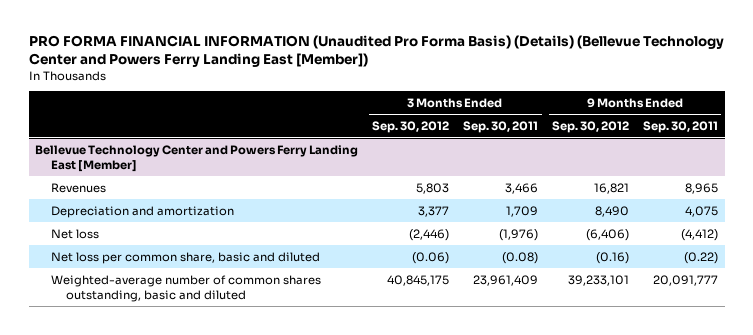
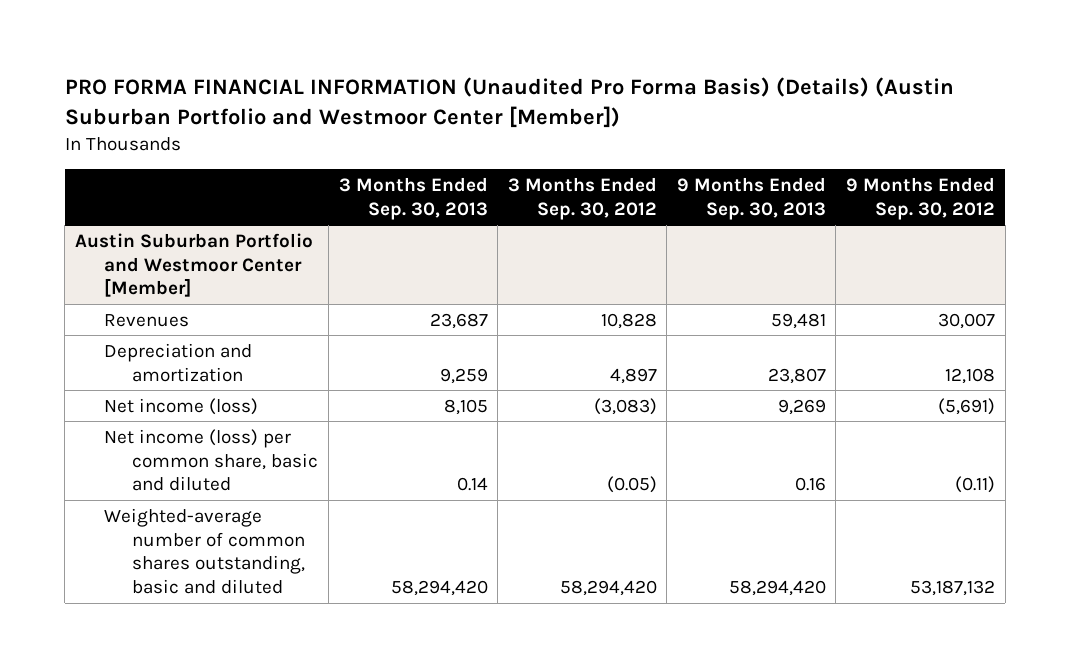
[28,35,724,68] PRO FORMA FINANCIAL INFORMATION (Unaudited Pro Forma Basis) (Details) (Bellevue Technology Center and Powers Ferry Landing East [Member]) -> [64,77,954,129] PRO FORMA FINANCIAL INFORMATION (Unaudited Pro Forma Basis) (Details) (Austin Suburban Portfolio and Westmoor Center [Member])
[463,120,539,133] Sep. 30, 2011 -> none
[642,120,718,133] Sep. 30, 2011 -> none
none -> [338,176,488,220] 3 Months Ended Sep. 30, 2013
none -> [676,176,826,220] 9 Months Ended Sep. 30, 2013
[35,144,359,172] Bellevue Technology Center and Powers Ferry Landing East [Member] -> none
none -> [74,232,313,298] Austin Suburban Portfolio and Westmoor Center [Member]
[416,182,450,194] 5,803 -> [600,312,657,329] 10,828
[594,182,630,194] 16,821 -> [937,312,995,329] 30,007
[418,205,450,217] 3,377 -> [609,367,657,384] 4,897
[595,205,630,217] 8,490 -> [944,367,995,384] 12,108
[50,228,99,239] Net loss -> [103,397,258,415] Net income (loss)
[409,228,450,241] (2,446) -> [593,397,657,415] (3,083)
[586,228,630,241] (6,406) -> [937,397,995,415] (5,691)
[50,251,320,264] Net loss per common share, basic and diluted -> [103,428,319,492] Net income (loss) per common share, basic and diluted
[412,251,450,264] (0.06) -> [606,476,657,494] (0.05)
[596,251,630,264] (0.16) -> [954,476,995,494] (0.11)
[387,274,450,286] 40,845,175 -> [559,580,657,597] 58,294,420
[568,274,630,286] 39,233,101 -> [909,580,995,597] 53,187,132

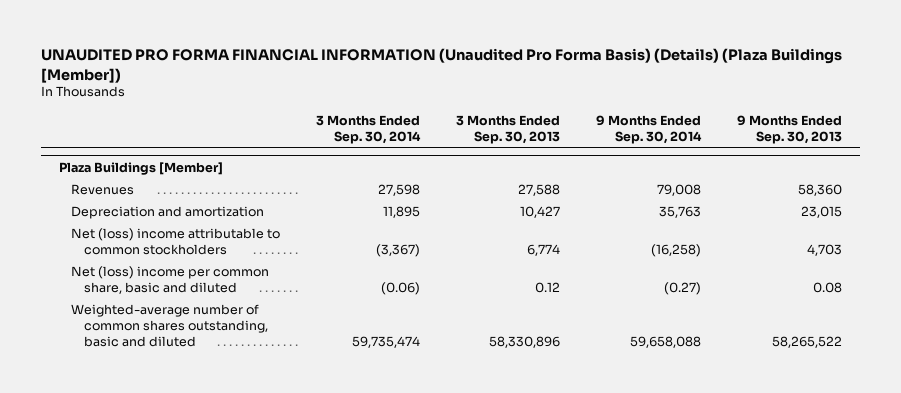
[64,77,954,129] PRO FORMA FINANCIAL INFORMATION (Unaudited Pro Forma Basis) (Details) (Austin Suburban Portfolio and Westmoor Center [Member]) -> [40,48,842,83] UNAUDITED PRO FORMA FINANCIAL INFORMATION (Unaudited Pro Forma Basis) (Details) (Plaza Buildings [Member])
[507,176,657,220] 3 Months Ended Sep. 30, 2012 -> none
[845,176,995,220] 9 Months Ended Sep. 30, 2012 -> none
none -> [316,114,422,144] 3 Months Ended Sep. 30, 2014
none -> [596,114,703,144] 9 Months Ended Sep. 30, 2014
[74,232,313,298] Austin Suburban Portfolio and Westmoor Center [Member] -> none
none -> [58,161,223,175] Plaza Buildings [Member]
[429,312,488,329] 23,687 -> [518,183,561,196] 27,588
[770,312,826,329] 59,481 -> [797,183,842,196] 58,360
[439,367,488,384] 9,259 -> [520,205,561,218] 10,427
[767,367,826,384] 23,807 -> [800,205,842,218] 23,015
[103,397,258,415] Net income (loss) -> [71,227,281,255] Net (loss) income attributable to common stockholders
[443,398,488,415] 8,105 -> [527,243,561,256] 6,774
[777,398,826,415] 9,269 -> [806,243,842,256] 4,703
[103,428,319,492] Net income (loss) per common share, basic and diluted -> [71,265,270,294] Net (loss) income per common share, basic and diluted
[456,477,488,492] 0.14 -> [535,281,561,293] 0.12
[794,477,826,492] 0.16 -> [812,281,842,293] 0.08
[390,580,488,597] 58,294,420 -> [489,335,561,348] 58,330,896
[728,580,826,597] 58,294,420 -> [771,335,842,348] 58,265,522

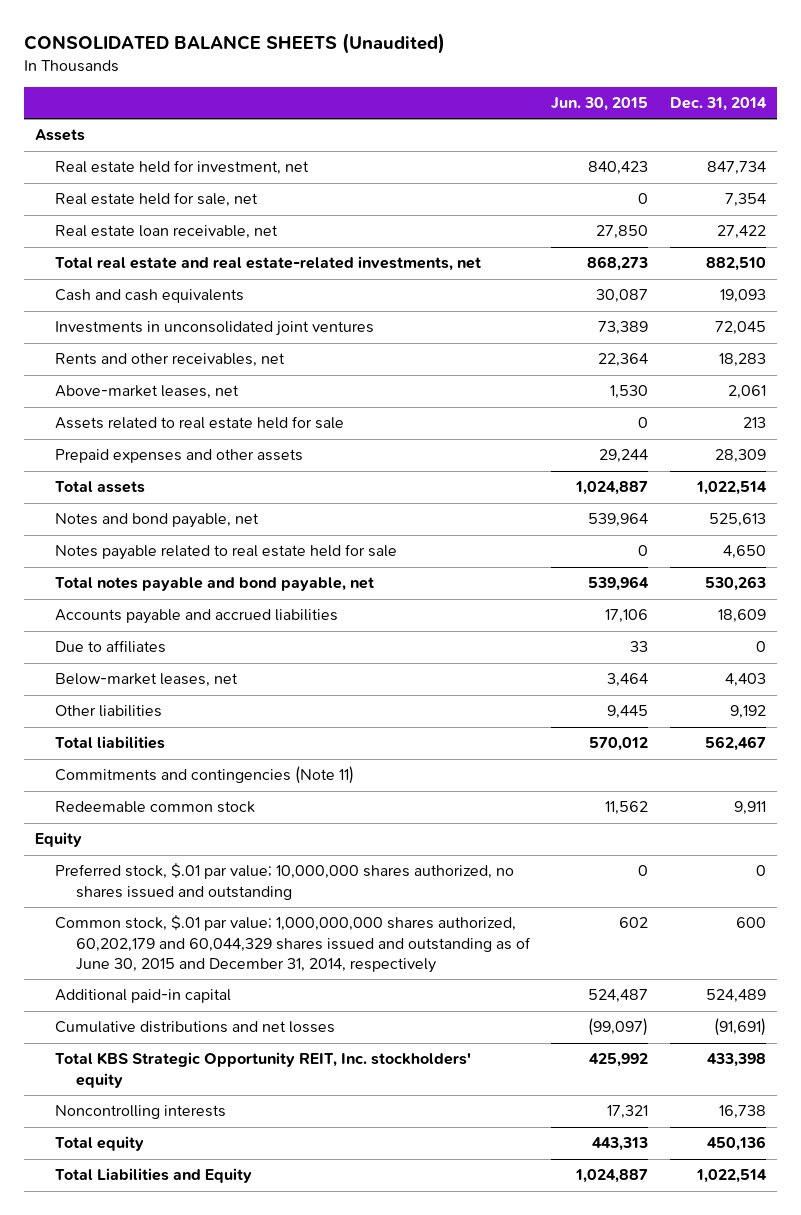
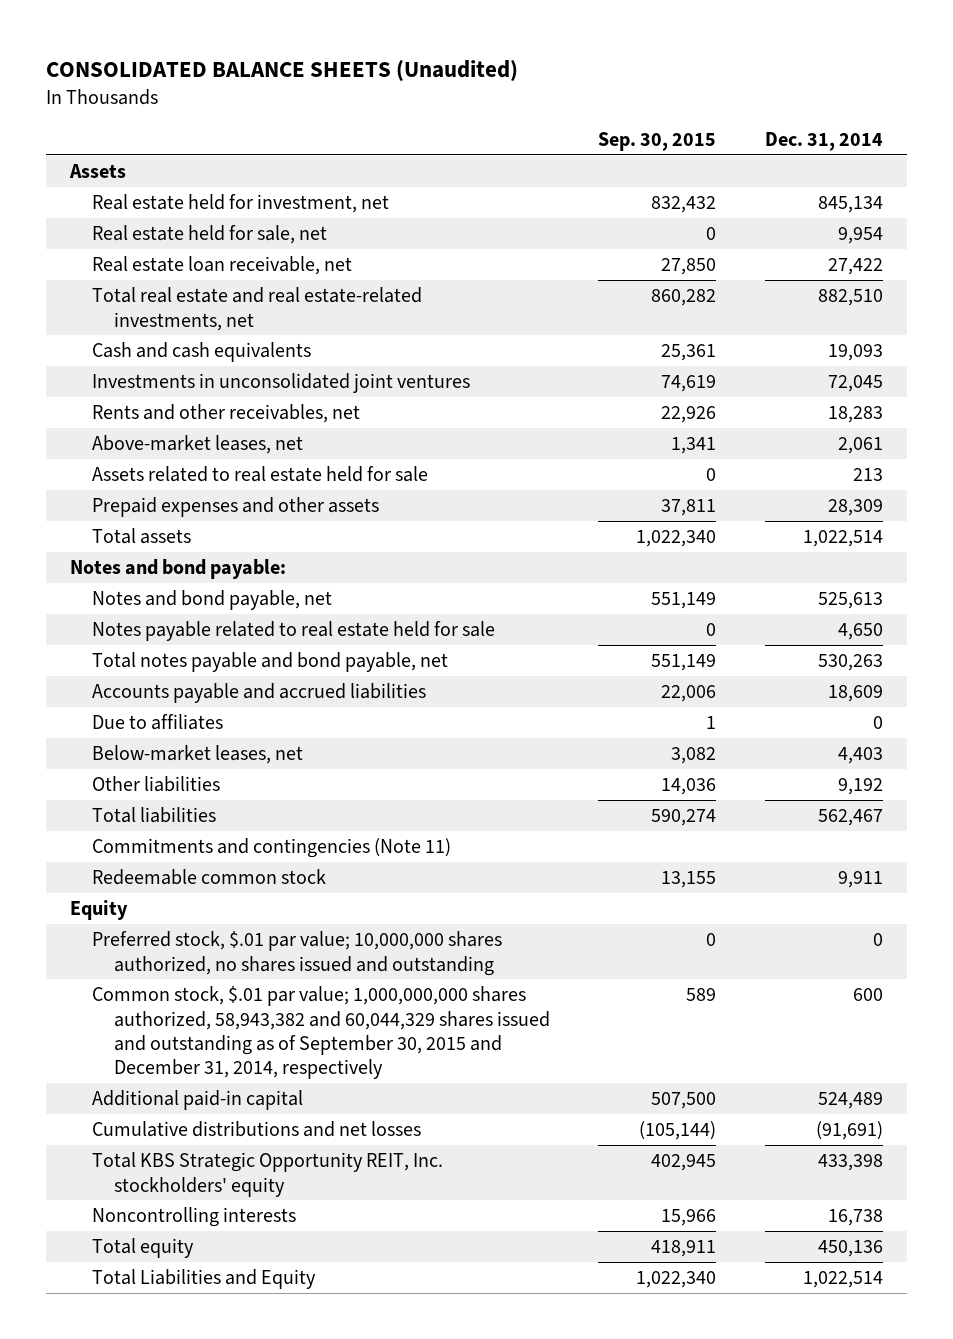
[551,96,649,111] Jun. 30, 2015 -> none
none -> [598,132,717,152] Sep. 30, 2015
[706,161,766,176] 847,734 -> [817,196,883,214] 845,134
[724,193,766,208] 7,354 -> [837,227,883,245] 9,954
none -> [69,559,286,580] Notes and bond payable:
[55,915,531,974] Common stock, $.01 par value; 1,000,000,000 shares authorized, 60,202,179 and 60,044,329 shares issued and outstanding as of June 30, 2015 and December 31, 2014, respectively -> [91,986,550,1080] Common stock, $.01 par value; 1,000,000,000 shares authorized, 58,943,382 and 60,044,329 shares issued and outstanding as of September 30, 2015 and December 31, 2014, respectively

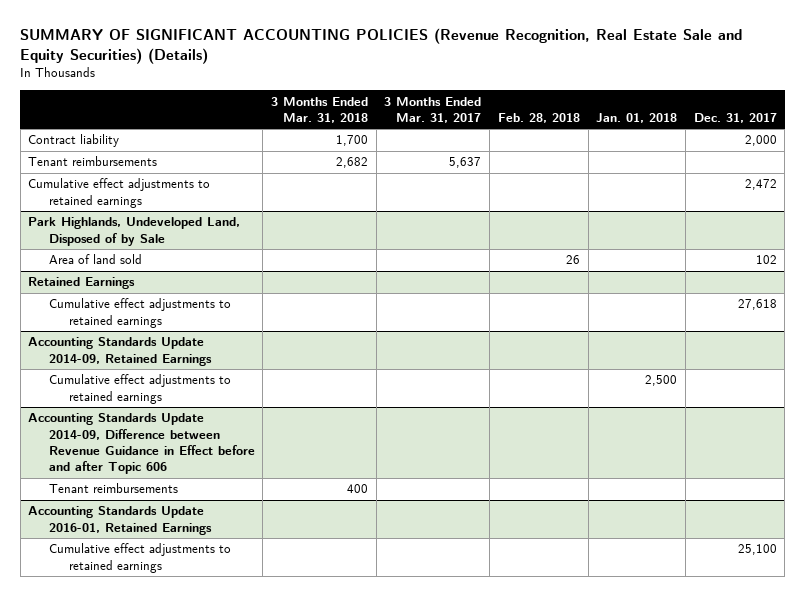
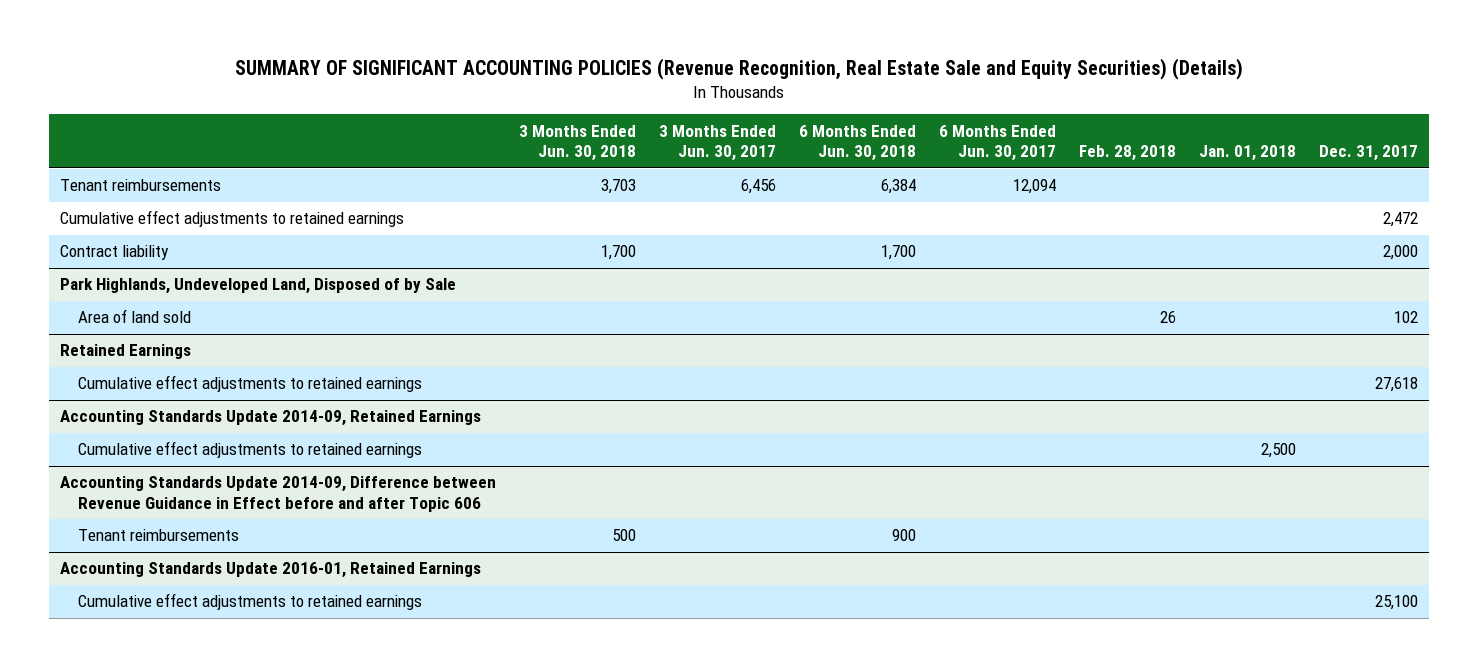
[271,96,369,123] 3 Months Ended Mar. 31, 2018 -> none
[384,96,482,123] 3 Months Ended Mar. 31, 2017 -> none
none -> [519,124,637,162] 3 Months Ended Jun. 30, 2018
none -> [659,124,777,162] 3 Months Ended Jun. 30, 2017
none -> [799,124,917,162] 6 Months Ended Jun. 30, 2018
none -> [939,124,1057,162] 6 Months Ended Jun. 30, 2017
[28,134,120,148] Contract liability -> [60,245,170,261] Contract liability

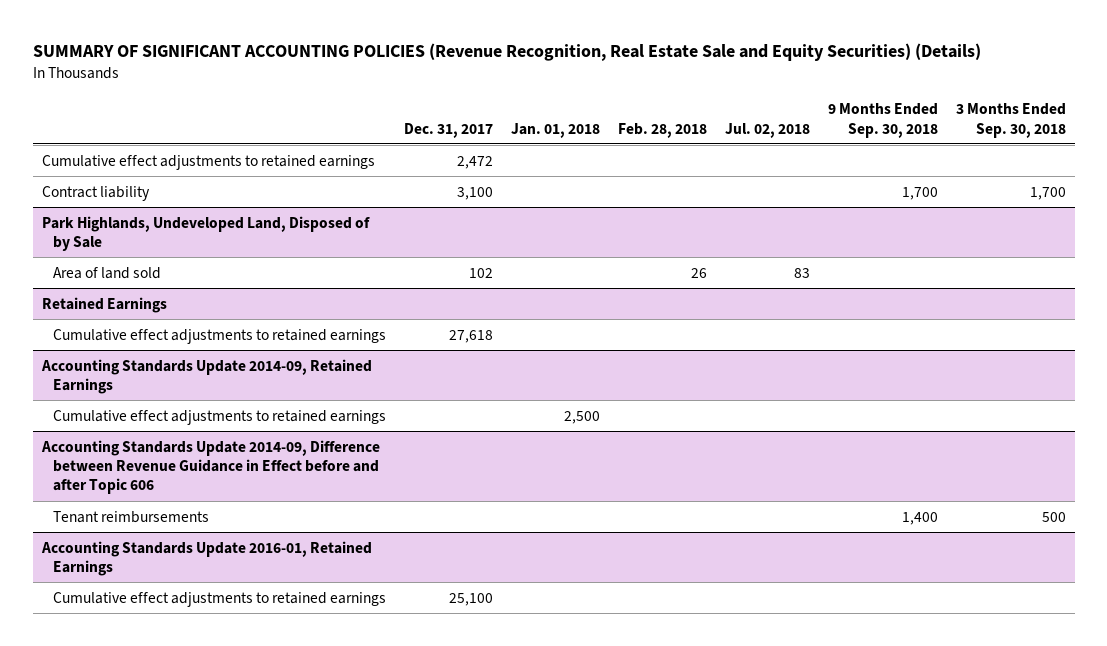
[519,124,637,162] 3 Months Ended Jun. 30, 2018 -> none
[659,124,777,162] 3 Months Ended Jun. 30, 2017 -> none
[799,124,917,162] 6 Months Ended Jun. 30, 2018 -> none
[939,124,1057,162] 6 Months Ended Jun. 30, 2017 -> none
none -> [724,122,810,138] Jul. 02, 2018
none -> [827,103,938,138] 9 Months Ended Sep. 30, 2018
none -> [955,103,1066,138] 3 Months Ended Sep. 30, 2018
[60,179,222,192] Tenant reimbursements -> none
[1382,245,1418,261] 2,000 -> [457,186,494,200] 3,100

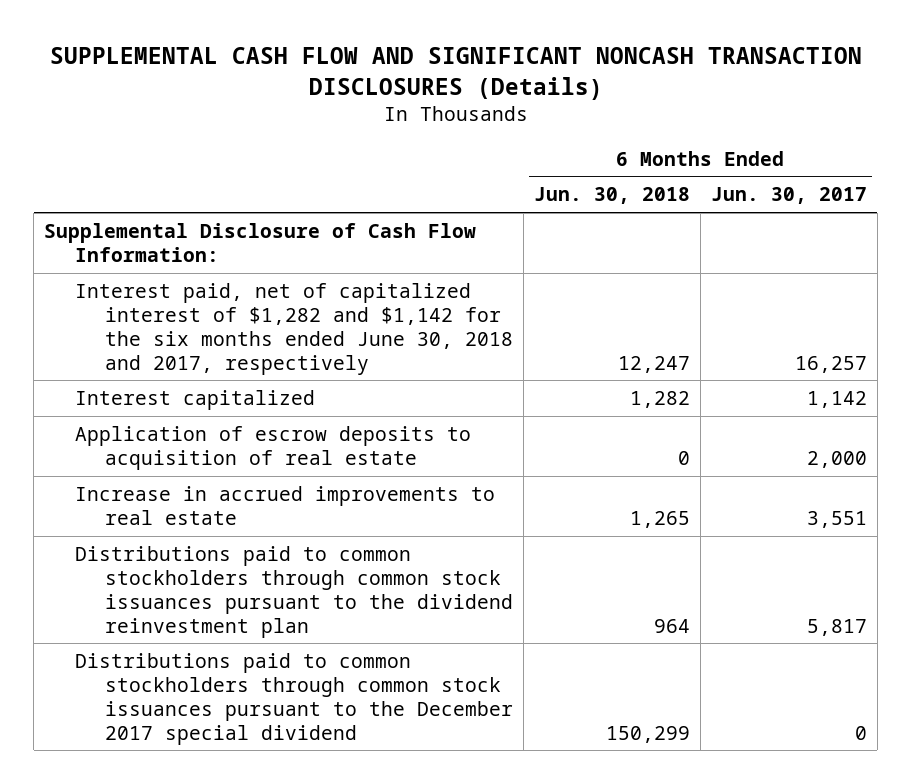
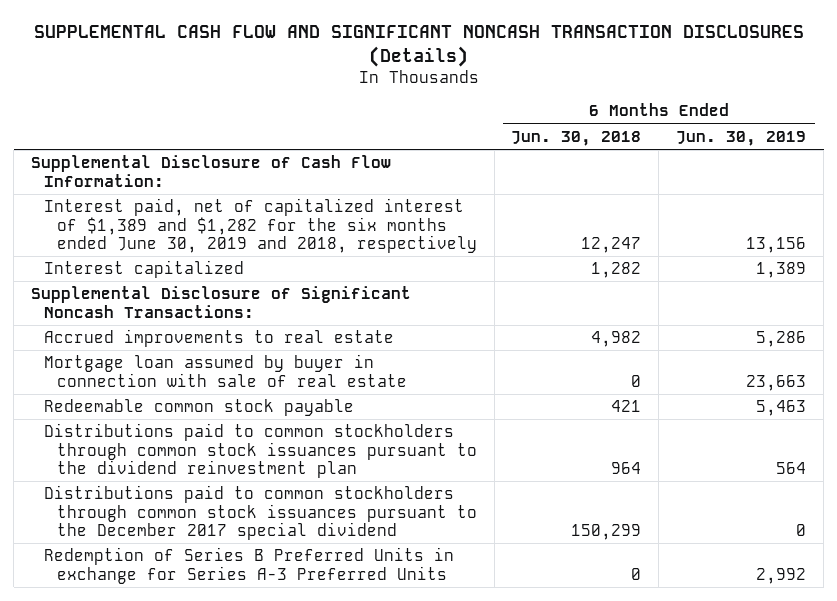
[710,187,867,205] Jun. 30, 2017 -> none
none -> [676,130,807,146] Jun. 30, 2019
[74,282,513,375] Interest paid, net of capitalized interest of $1,282 and $1,142 for the six months ended June 30, 2018 and 2017, respectively -> [43,198,477,254] Interest paid, net of capitalized interest of $1,389 and $1,282 for the six months ended June 30, 2019 and 2018, respectively
[74,425,471,470] Application of escrow deposits to acquisition of real estate -> none
none -> [31,286,412,318] Supplemental Disclosure of Significant Noncash Transactions:
[74,485,495,525] Increase in accrued improvements to real estate -> [43,329,394,348] Accrued improvements to real estate
[629,510,690,528] 1,265 -> [591,331,642,348] 4,982
none -> [43,354,407,387] Mortgage loan assumed by buyer in connection with sale of real estate
none -> [43,399,354,417] Redeemable common stock payable
none -> [43,547,454,584] Redemption of Series B Preferred Units in exchange for Series A-3 Preferred Units

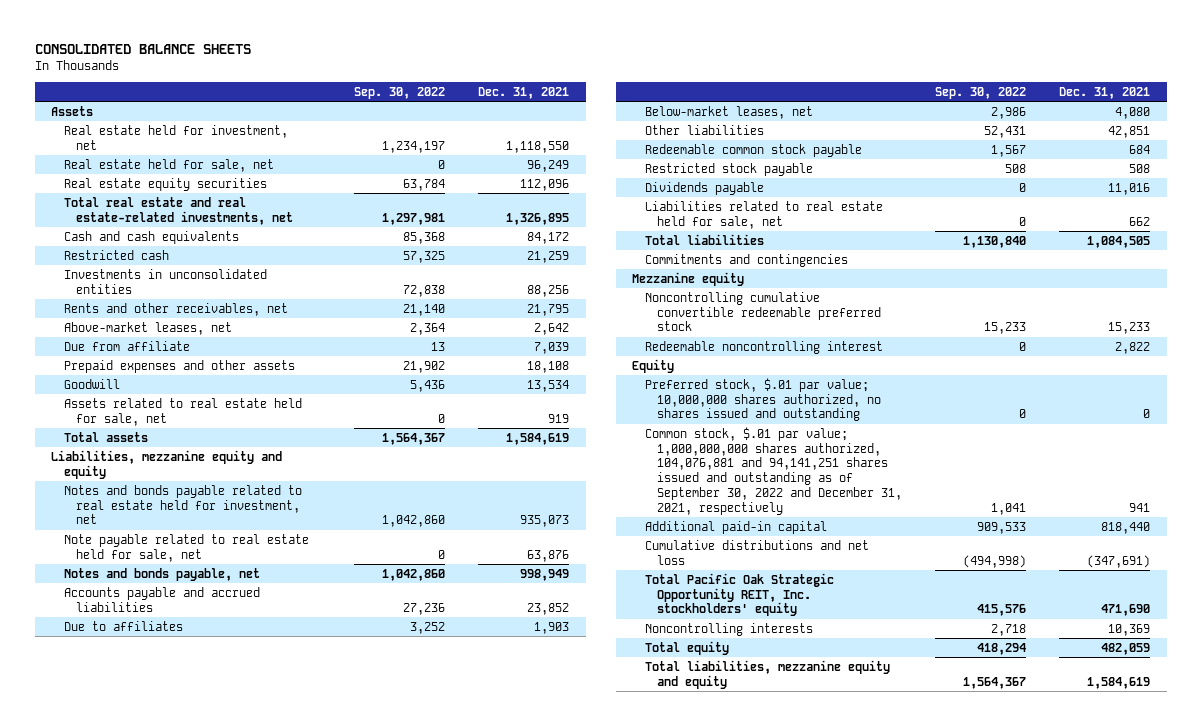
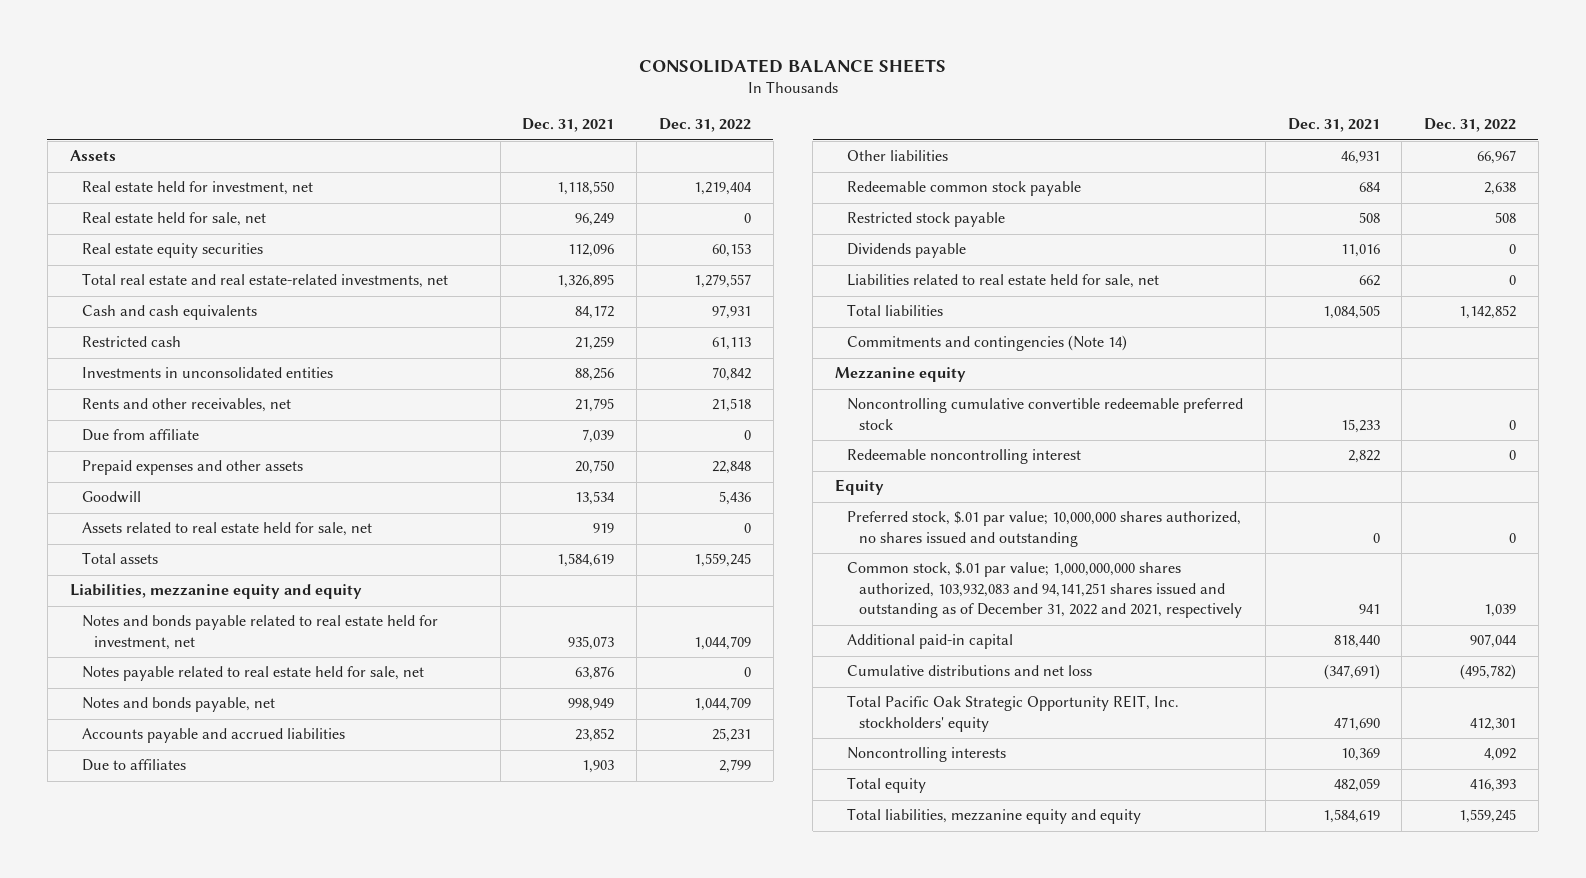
[354,86,446,99] Sep. 30, 2022 -> none
none -> [658,118,751,133] Dec. 31, 2022
[63,321,232,335] Above-market leases, net -> none
[527,360,570,373] 18,108 -> [575,460,615,475] 20,750
[63,533,309,562] Note payable related to real estate held for sale, net -> [81,666,424,682] Notes payable related to real estate held for sale, net
[644,105,813,119] Below-market leases, net -> none
[1108,125,1151,138] 42,851 -> [1340,151,1380,165] 46,931
[644,253,848,267] Commitments and contingencies -> [847,335,1128,352] Commitments and contingencies (Note 14)
[644,426,903,515] Common stock, $.01 par value; 1,000,000,000 shares authorized, 104,076,881 and 94,141,251 shares issued and outstanding as of September 30, 2022 and December 31, 2021, respectively -> [847,562,1243,619] Common stock, $.01 par value; 1,000,000,000 shares authorized, 103,932,083 and 94,141,251 shares issued and outstanding as of December 31, 2022 and 2021, respectively

